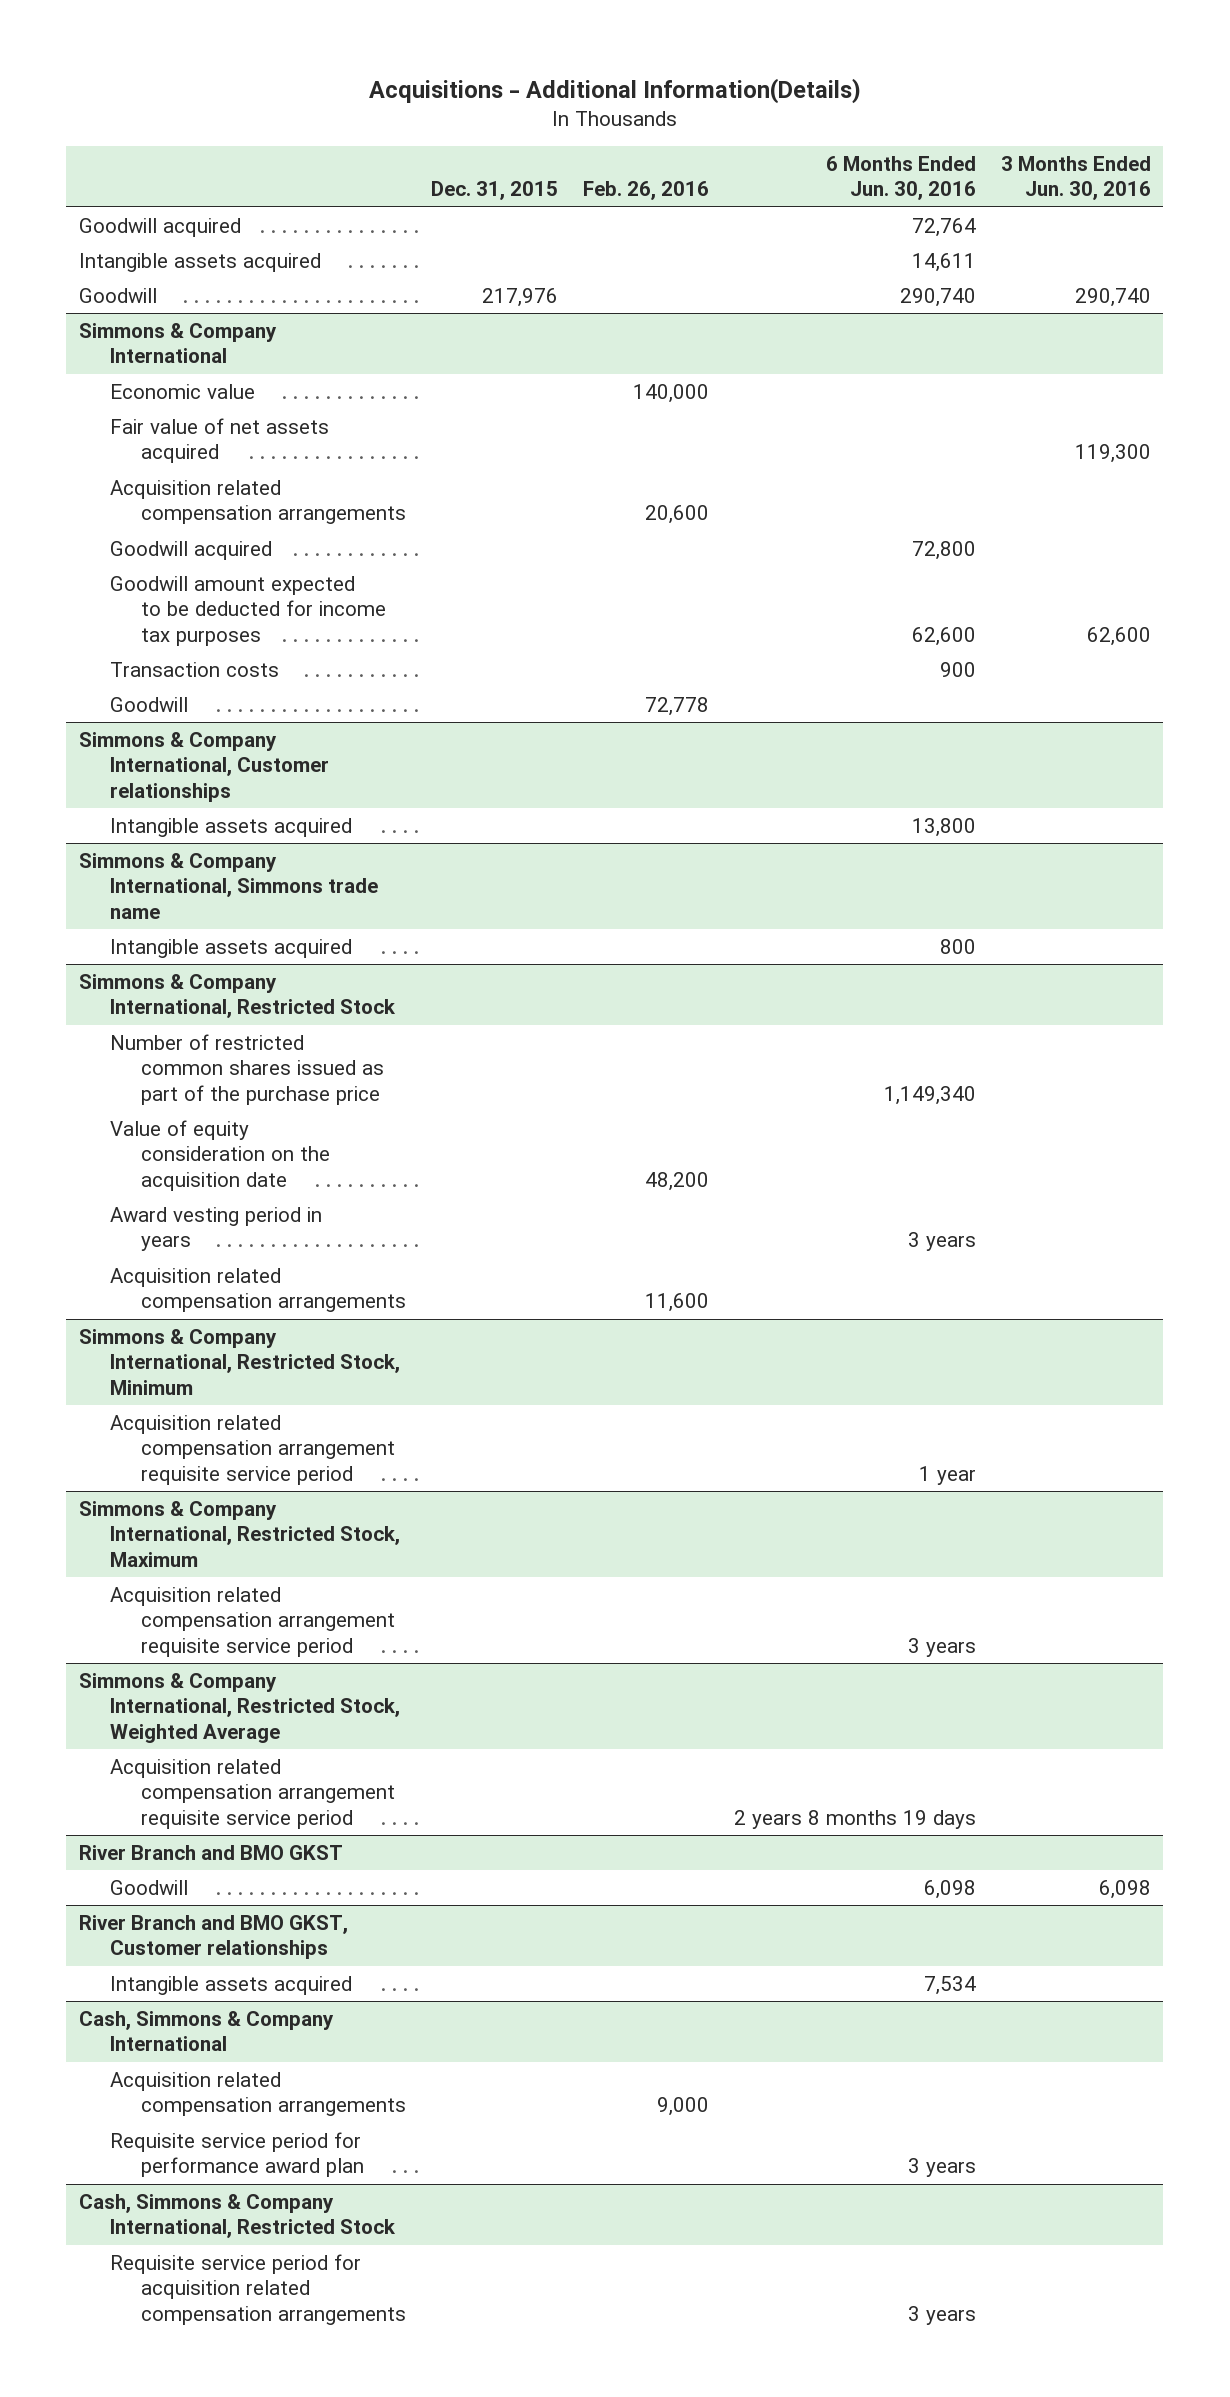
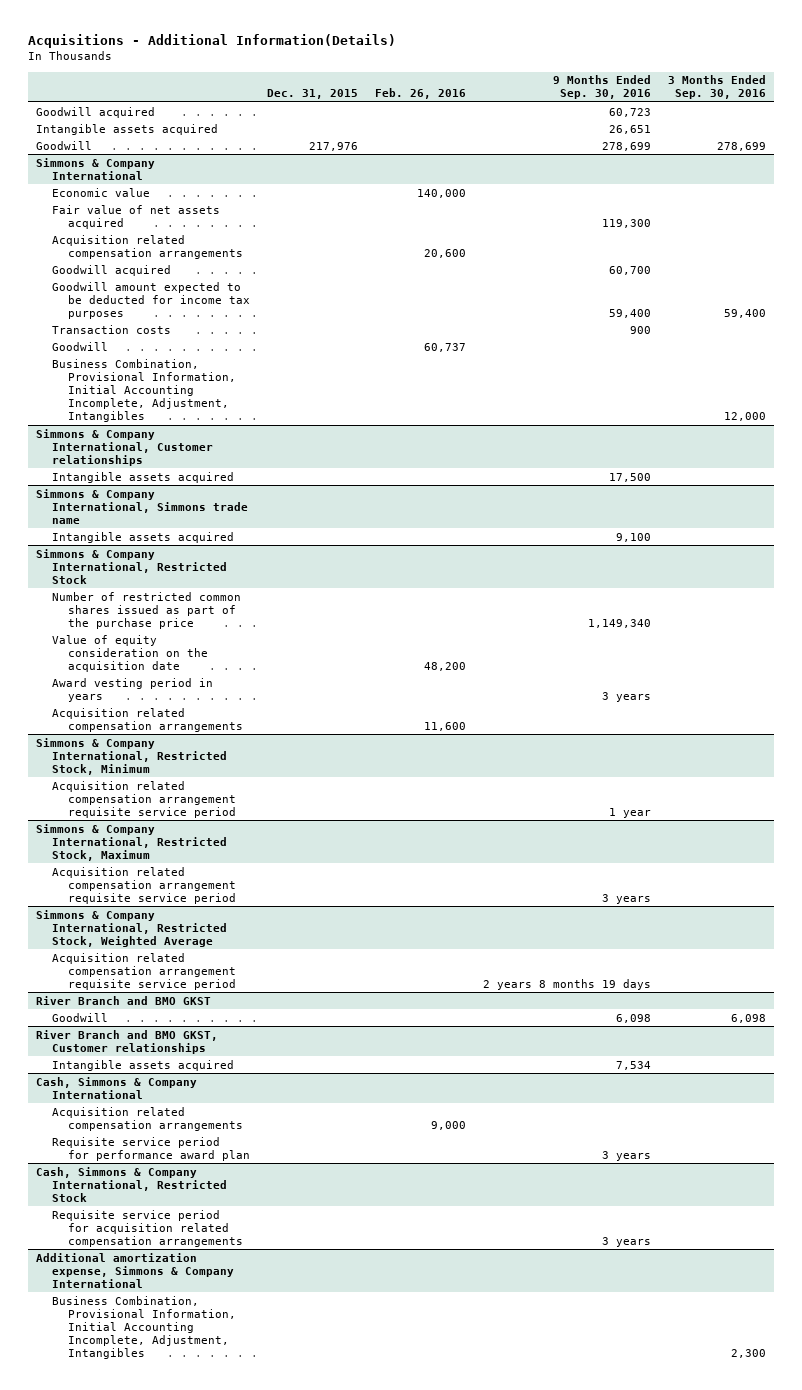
[826,155,977,201] 6 Months Ended Jun. 30, 2016 -> none
[1000,155,1151,201] 3 Months Ended Jun. 30, 2016 -> none
none -> [552,75,651,100] 9 Months Ended Sep. 30, 2016
none -> [667,75,766,100] 3 Months Ended Sep. 30, 2016
[645,696,710,716] 72,778 -> [423,342,466,352] 60,737
none -> [52,358,236,423] Business Combination, Provisional Information, Initial Accounting Incomplete, Adjustment, Intangibles
none -> [36,1252,235,1288] Additional amortization expense, Simmons & Company International
none -> [52,1295,236,1360] Business Combination, Provisional Information, Initial Accounting Incomplete, Adjustment, Intangibles

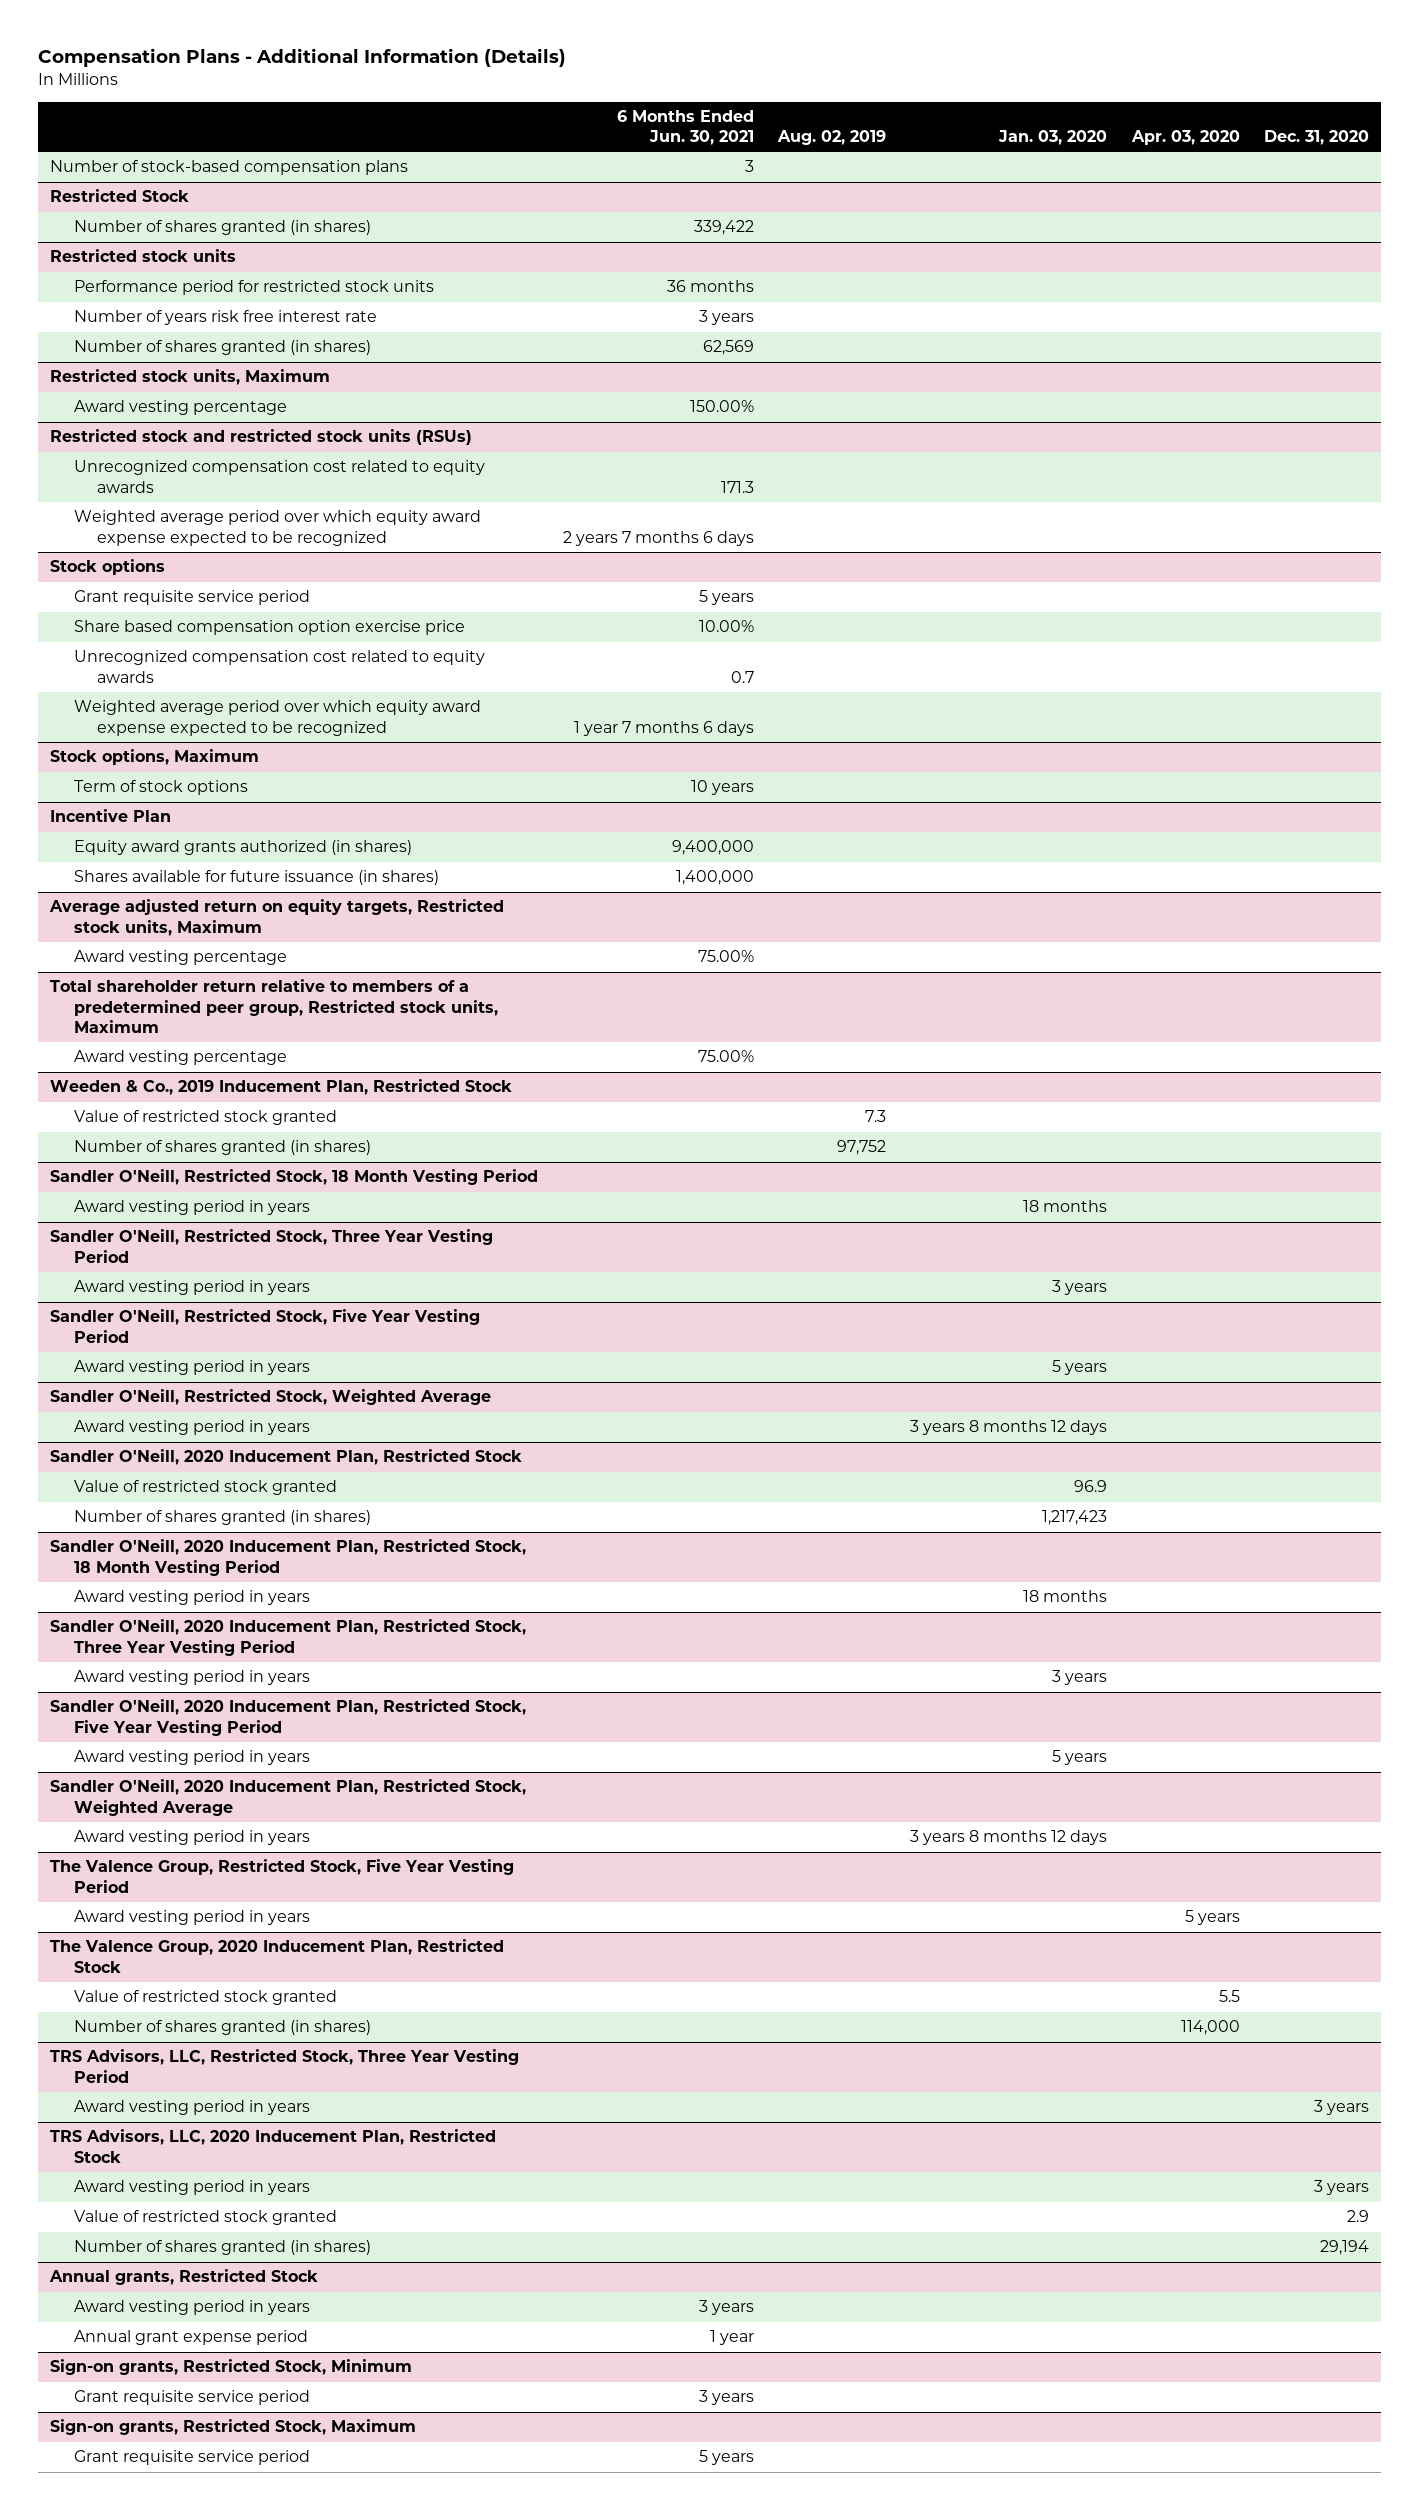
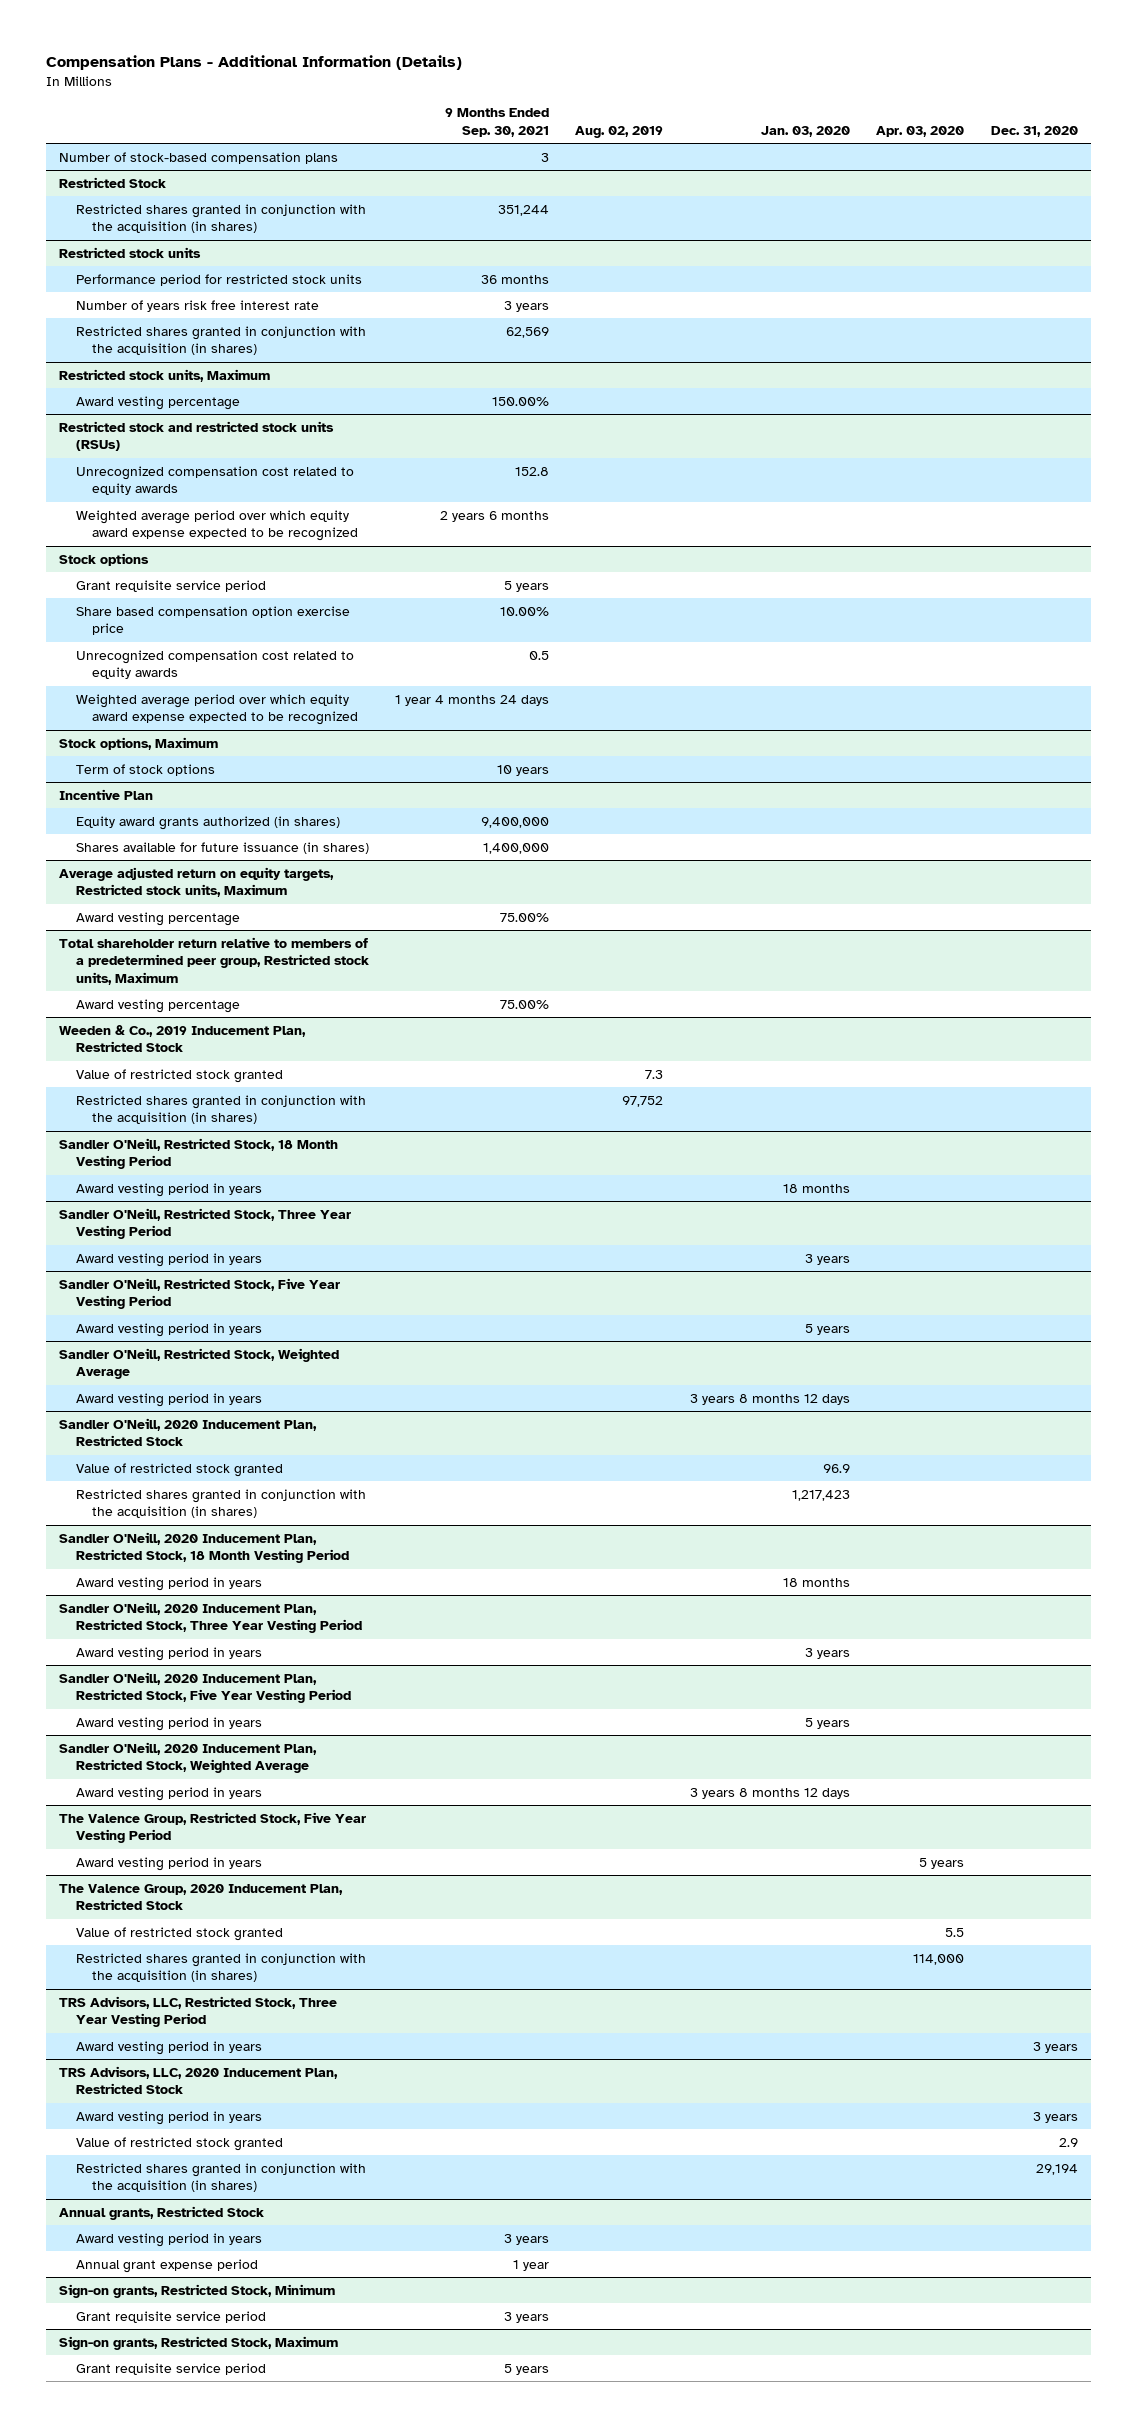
[616,110,754,146] 6 Months Ended Jun. 30, 2021 -> none
none -> [444,108,549,138] 9 Months Ended Sep. 30, 2021
[73,220,371,236] Number of shares granted (in shares) -> [75,203,366,234] Restricted shares granted in conjunction with the acquisition (in shares)
[73,340,371,356] Number of shares granted (in shares) -> [75,325,366,356] Restricted shares granted in conjunction with the acquisition (in shares)
[73,1140,371,1156] Number of shares granted (in shares) -> [75,1094,366,1125] Restricted shares granted in conjunction with the acquisition (in shares)
[73,1510,371,1526] Number of shares granted (in shares) -> [75,1488,366,1519] Restricted shares granted in conjunction with the acquisition (in shares)
[73,2020,371,2036] Number of shares granted (in shares) -> [75,1952,366,1983] Restricted shares granted in conjunction with the acquisition (in shares)
[73,2240,371,2256] Number of shares granted (in shares) -> [75,2162,366,2193] Restricted shares granted in conjunction with the acquisition (in shares)

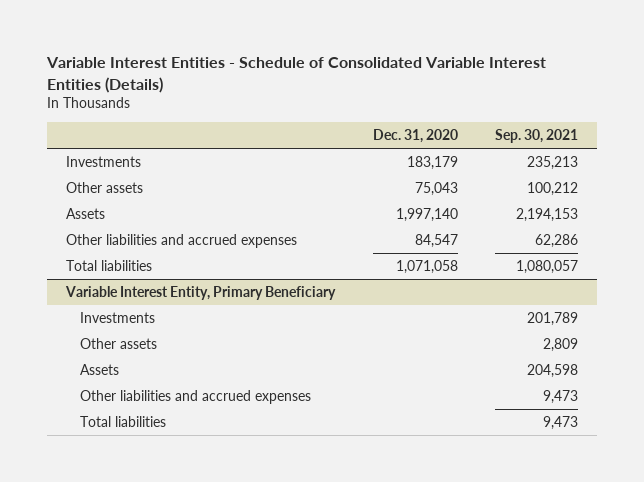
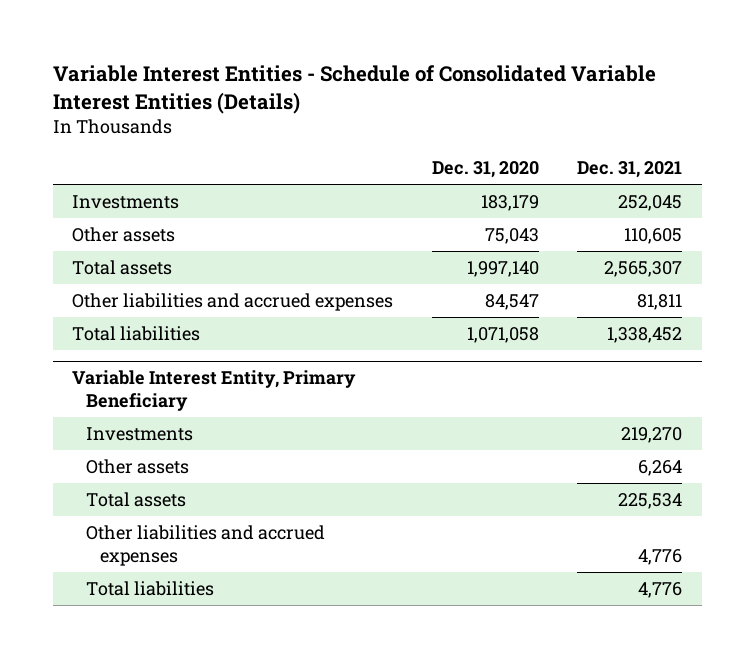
[495,128,579,143] Sep. 30, 2021 -> none
none -> [577,161,683,179] Dec. 31, 2021
[66,208,106,220] Assets -> [72,259,173,275] Total assets
[79,364,119,376] Assets -> [86,491,187,507] Total assets

